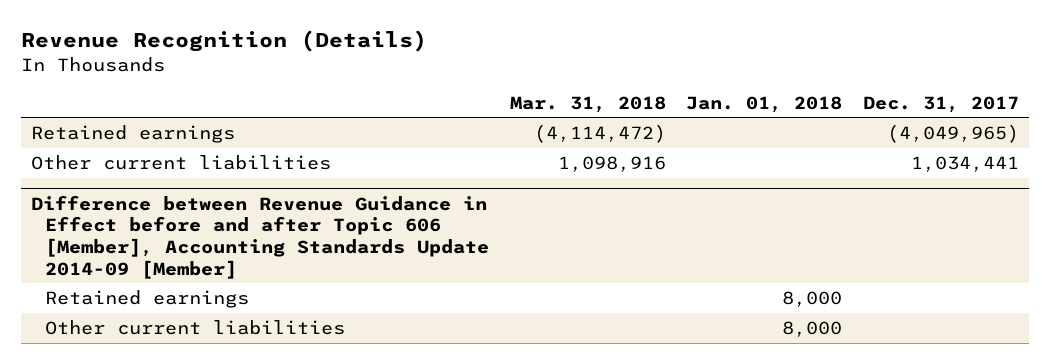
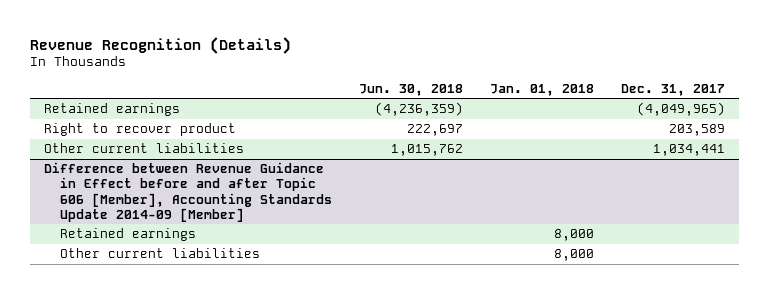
[509,95,666,113] Mar. 31, 2018 -> none
none -> [358,83,463,96] Jun. 30, 2018
none -> [43,123,236,137] Right to recover product

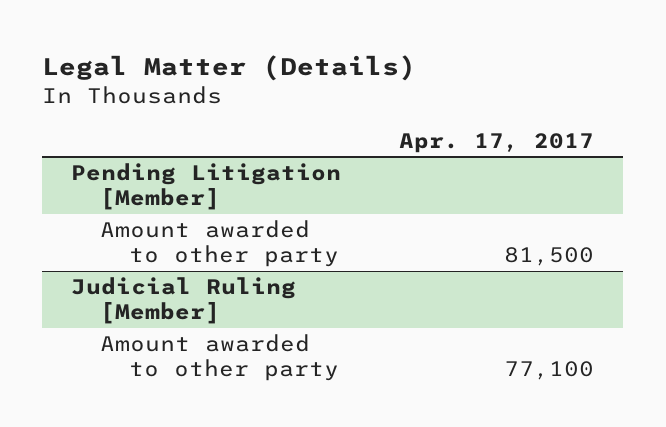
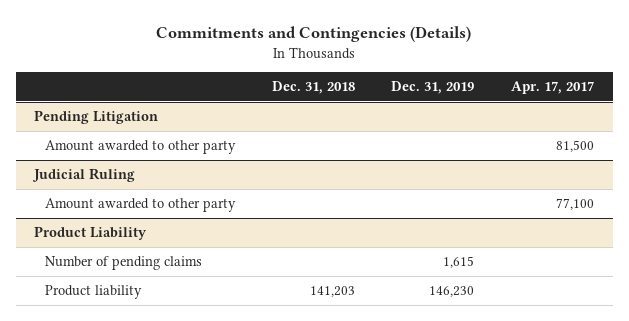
[42,55,417,82] Legal Matter (Details) -> [156,26,472,43] Commitments and Contingencies (Details)
none -> [271,81,355,95] Dec. 31, 2018
none -> [391,81,475,95] Dec. 31, 2019
[71,163,342,211] Pending Litigation [Member] -> [34,109,159,124] Pending Litigation
[71,277,297,325] Judicial Ruling [Member] -> [32,167,136,182] Judicial Ruling
none -> [34,225,148,240] Product Liability
none -> [45,255,203,270] Number of pending claims
none -> [45,284,143,299] Product liability

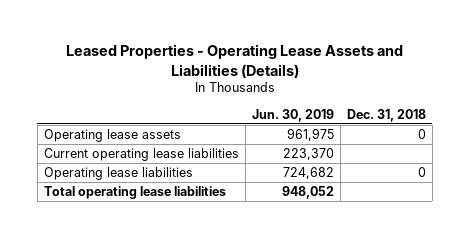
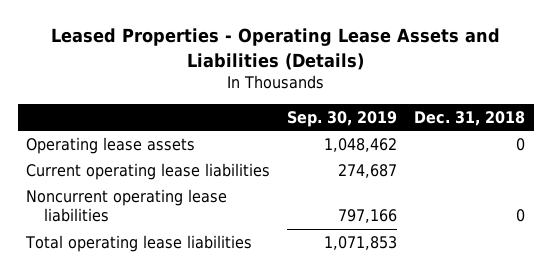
[251,108,334,122] Jun. 30, 2019 -> none
none -> [287,110,398,127] Sep. 30, 2019
[43,166,193,180] Operating lease liabilities -> [26,188,228,223] Noncurrent operating lease liabilities

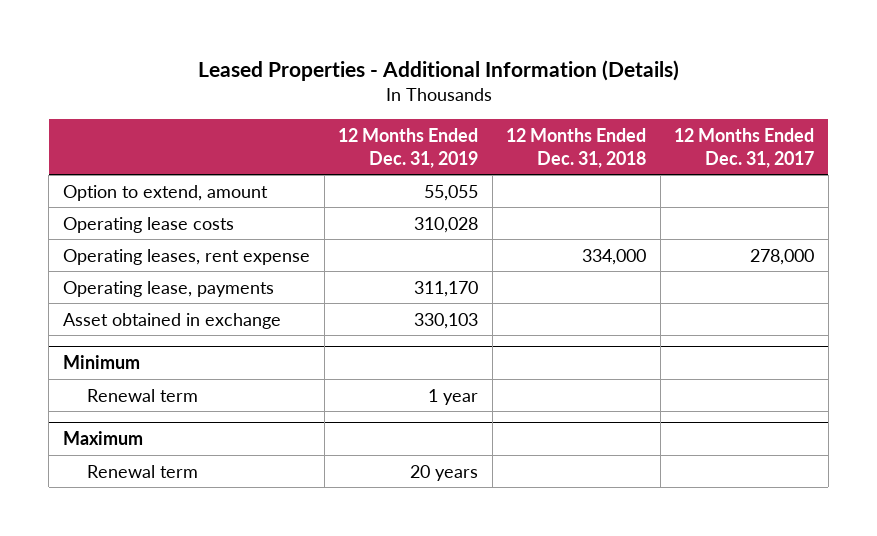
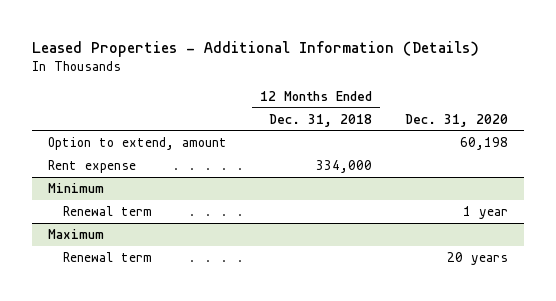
[338,127,479,168] 12 Months Ended Dec. 31, 2019 -> none
[674,127,815,168] 12 Months Ended Dec. 31, 2017 -> none
none -> [404,113,508,127] Dec. 31, 2020
[63,216,235,233] Operating lease costs -> none
[63,280,275,297] Operating lease, payments -> none
[63,312,282,329] Asset obtained in exchange -> none
[63,248,311,265] Operating leases, rent expense -> [48,160,137,174] Rent expense

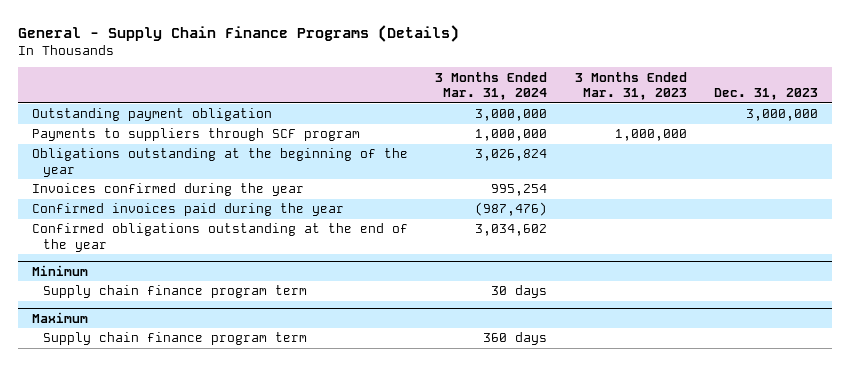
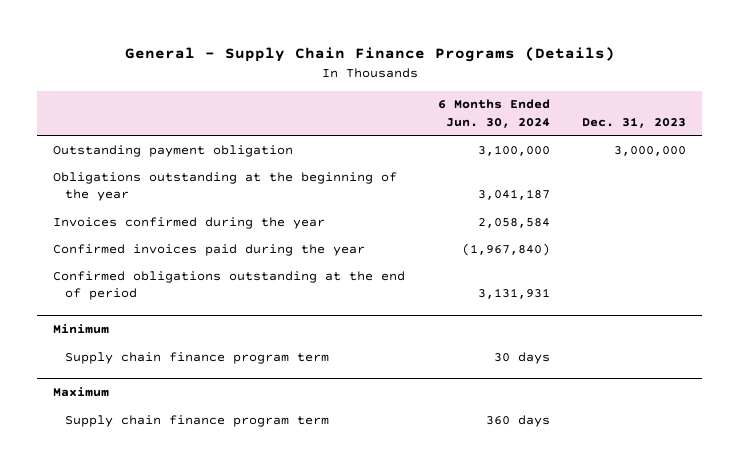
[435,71,548,101] 3 Months Ended Mar. 31, 2024 -> none
[574,71,687,101] 3 Months Ended Mar. 31, 2023 -> none
none -> [437,99,550,128] 6 Months Ended Jun. 30, 2024
[31,128,360,142] Payments to suppliers through SCF program -> none
[31,223,408,252] Confirmed obligations outstanding at the end of the year -> [53,270,406,301] Confirmed obligations outstanding at the end of period

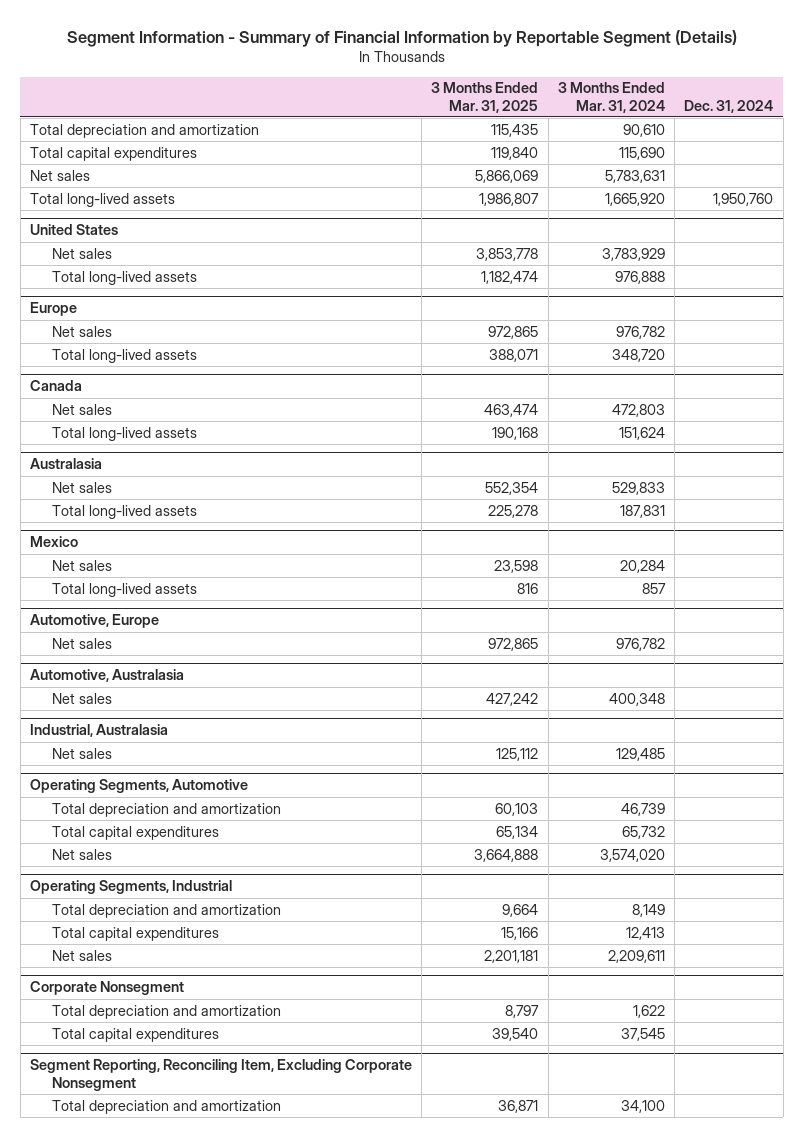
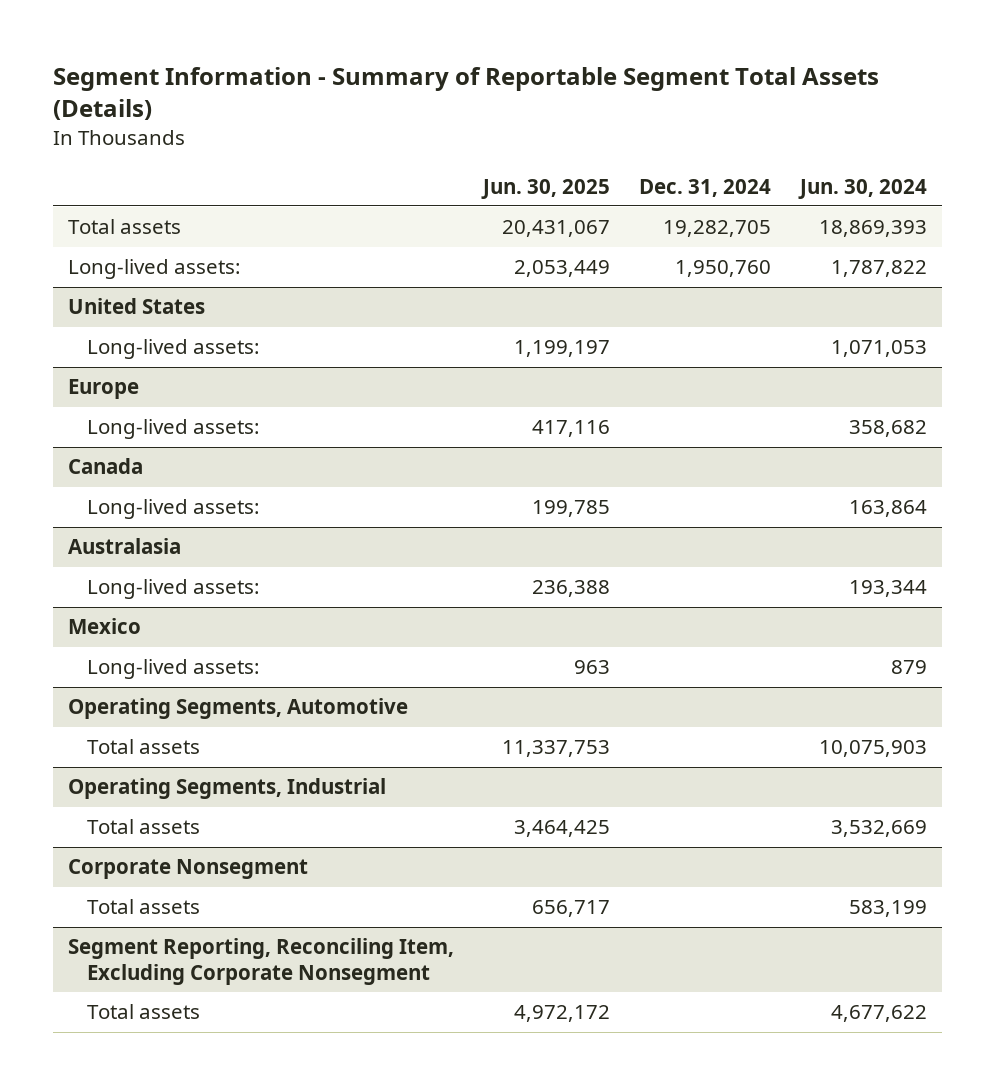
[66,29,737,47] Segment Information - Summary of Financial Information by Reportable Segment (Details) -> [53,67,880,121] Segment Information - Summary of Reportable Segment Total Assets (Details)
[431,82,539,113] 3 Months Ended Mar. 31, 2025 -> none
[557,82,665,113] 3 Months Ended Mar. 31, 2024 -> none
none -> [480,178,610,199] Jun. 30, 2025
none -> [797,178,927,199] Jun. 30, 2024
[30,123,260,138] Total depreciation and amortization -> none
[30,146,198,161] Total capital expenditures -> none
[30,169,91,181] Net sales -> none
none -> [67,219,181,235] Total assets
[30,192,176,207] Total long-lived assets -> [67,259,241,280] Long-lived assets:
[51,247,112,259] Net sales -> none
[51,270,197,285] Total long-lived assets -> [87,339,261,360] Long-lived assets:
[51,325,112,337] Net sales -> none
[51,348,197,363] Total long-lived assets -> [87,419,261,440] Long-lived assets:
[51,403,112,415] Net sales -> none
[51,426,197,441] Total long-lived assets -> [87,499,261,520] Long-lived assets:
[51,481,112,493] Net sales -> none
[51,504,197,519] Total long-lived assets -> [87,579,261,600] Long-lived assets:
[51,559,112,571] Net sales -> none
[30,614,160,629] Automotive, Europe -> none
[51,637,112,649] Net sales -> none
[30,669,185,683] Automotive, Australasia -> none
[51,692,112,704] Net sales -> none
[30,724,169,738] Industrial, Australasia -> none
[51,747,112,759] Net sales -> none
[51,582,197,597] Total long-lived assets -> [87,659,261,680] Long-lived assets:
[51,802,281,817] Total depreciation and amortization -> none
[51,825,219,840] Total capital expenditures -> none
[51,848,112,860] Net sales -> none
none -> [87,739,201,755] Total assets
[51,903,281,918] Total depreciation and amortization -> none
[51,926,219,941] Total capital expenditures -> none
[51,949,112,961] Net sales -> none
none -> [87,819,201,835] Total assets
[51,1004,281,1019] Total depreciation and amortization -> none
[51,1027,219,1042] Total capital expenditures -> none
none -> [87,899,201,915] Total assets
[51,1099,281,1114] Total depreciation and amortization -> none
none -> [87,1004,201,1020] Total assets

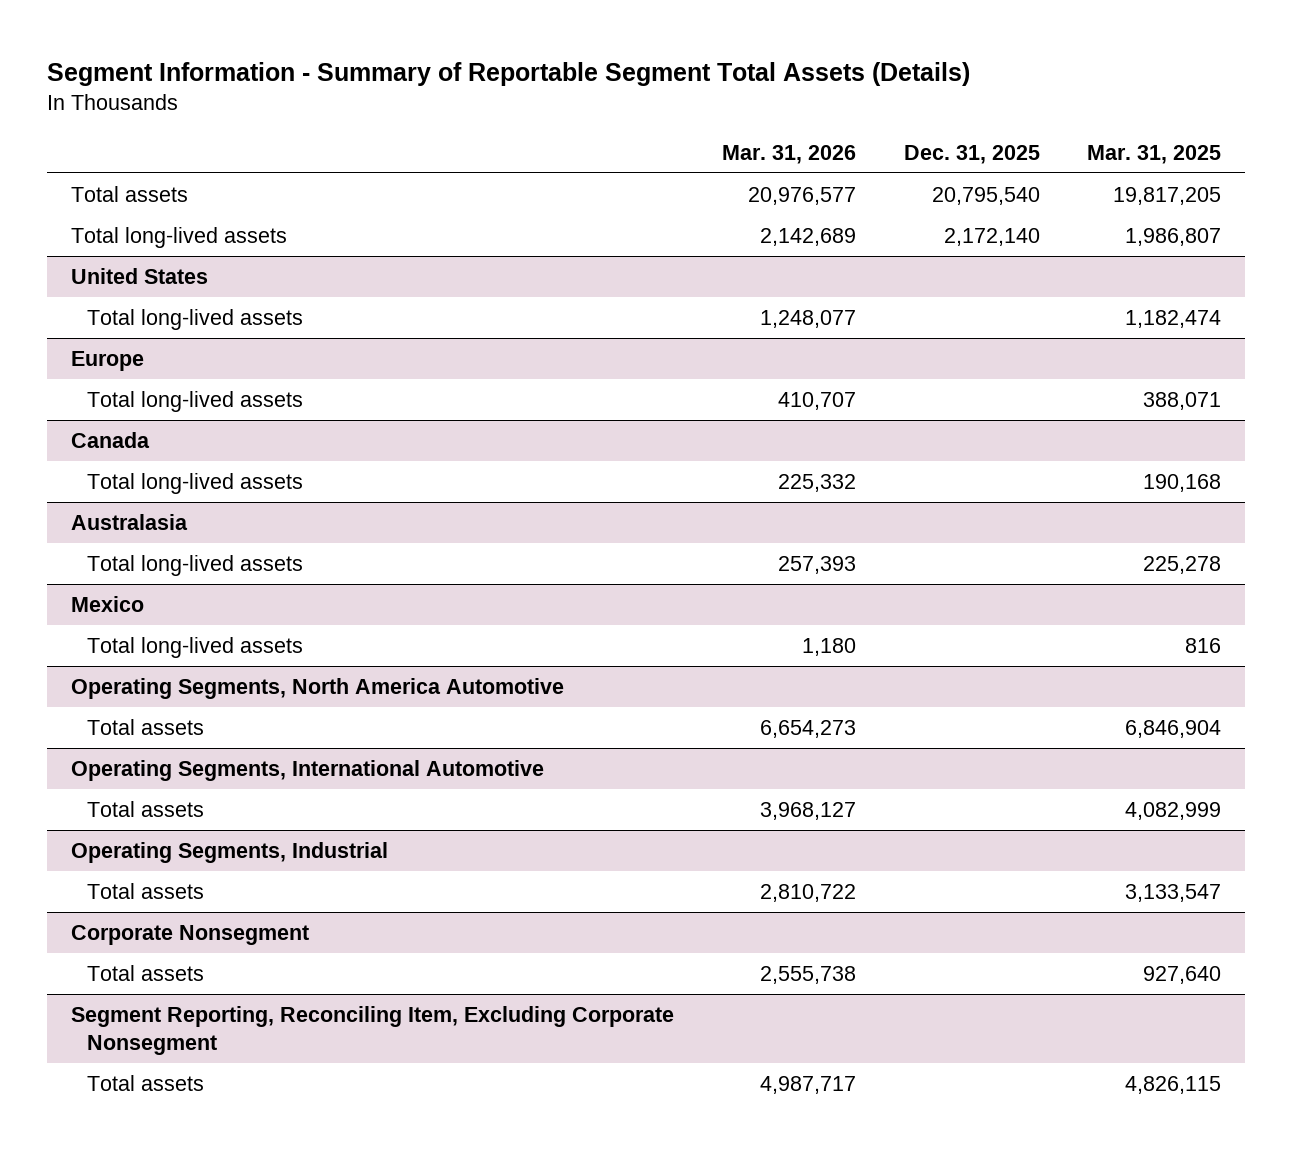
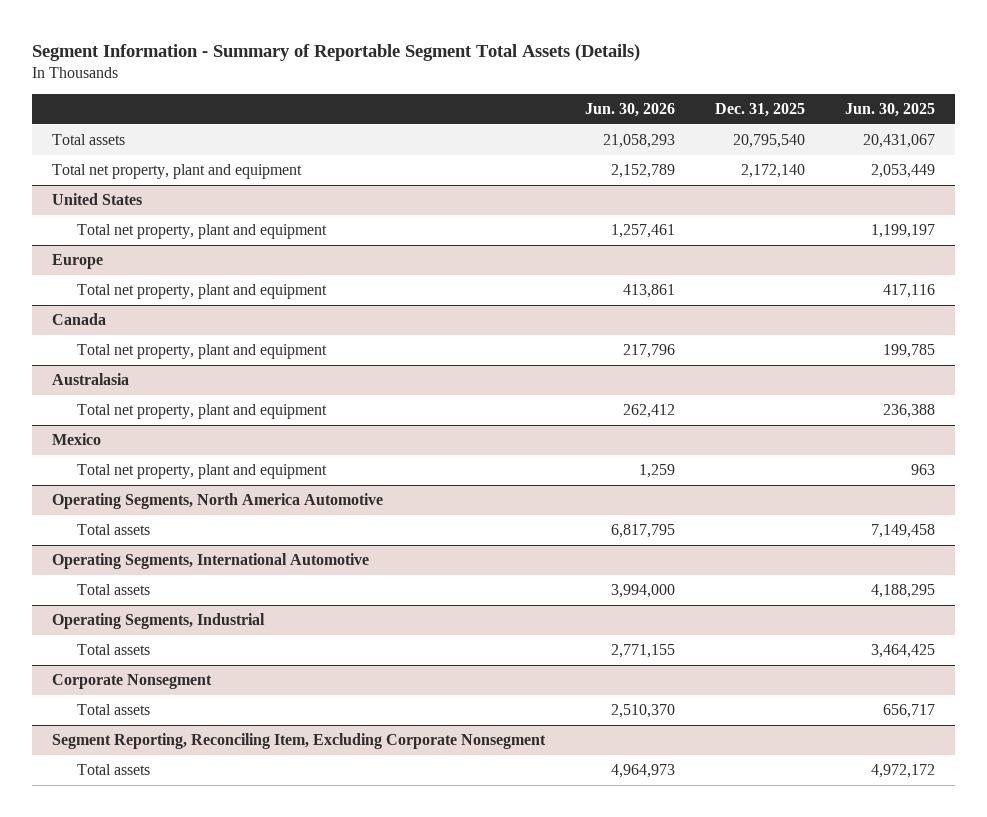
[721,144,856,164] Mar. 31, 2026 -> none
[1087,144,1222,164] Mar. 31, 2025 -> none
none -> [584,102,675,117] Jun. 30, 2026
none -> [844,102,935,117] Jun. 30, 2025
[71,227,288,249] Total long-lived assets -> [51,163,302,179] Total net property, plant and equipment
[86,309,303,331] Total long-lived assets -> [76,223,327,239] Total net property, plant and equipment
[86,391,303,413] Total long-lived assets -> [76,283,327,299] Total net property, plant and equipment
[86,473,303,495] Total long-lived assets -> [76,343,327,359] Total net property, plant and equipment
[86,555,303,577] Total long-lived assets -> [76,403,327,419] Total net property, plant and equipment
[86,637,303,659] Total long-lived assets -> [76,463,327,479] Total net property, plant and equipment

